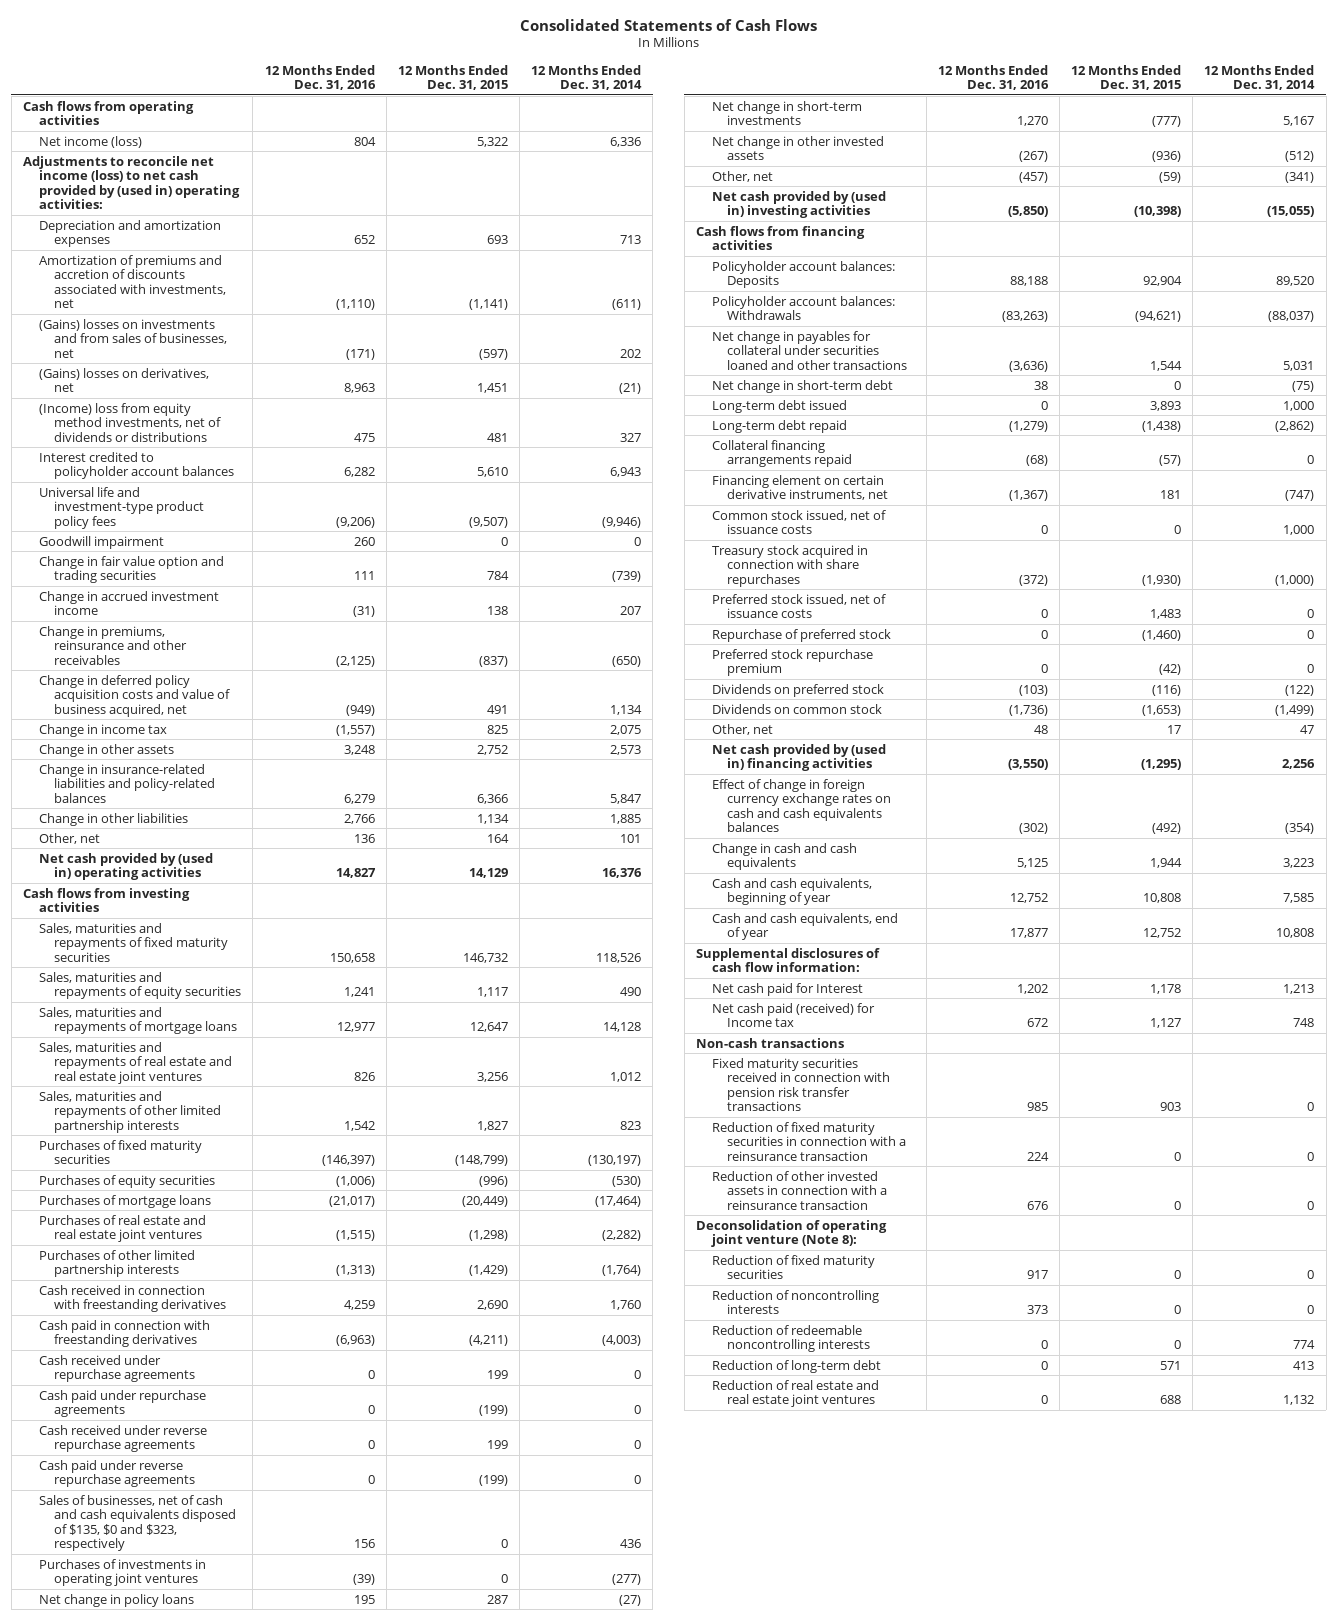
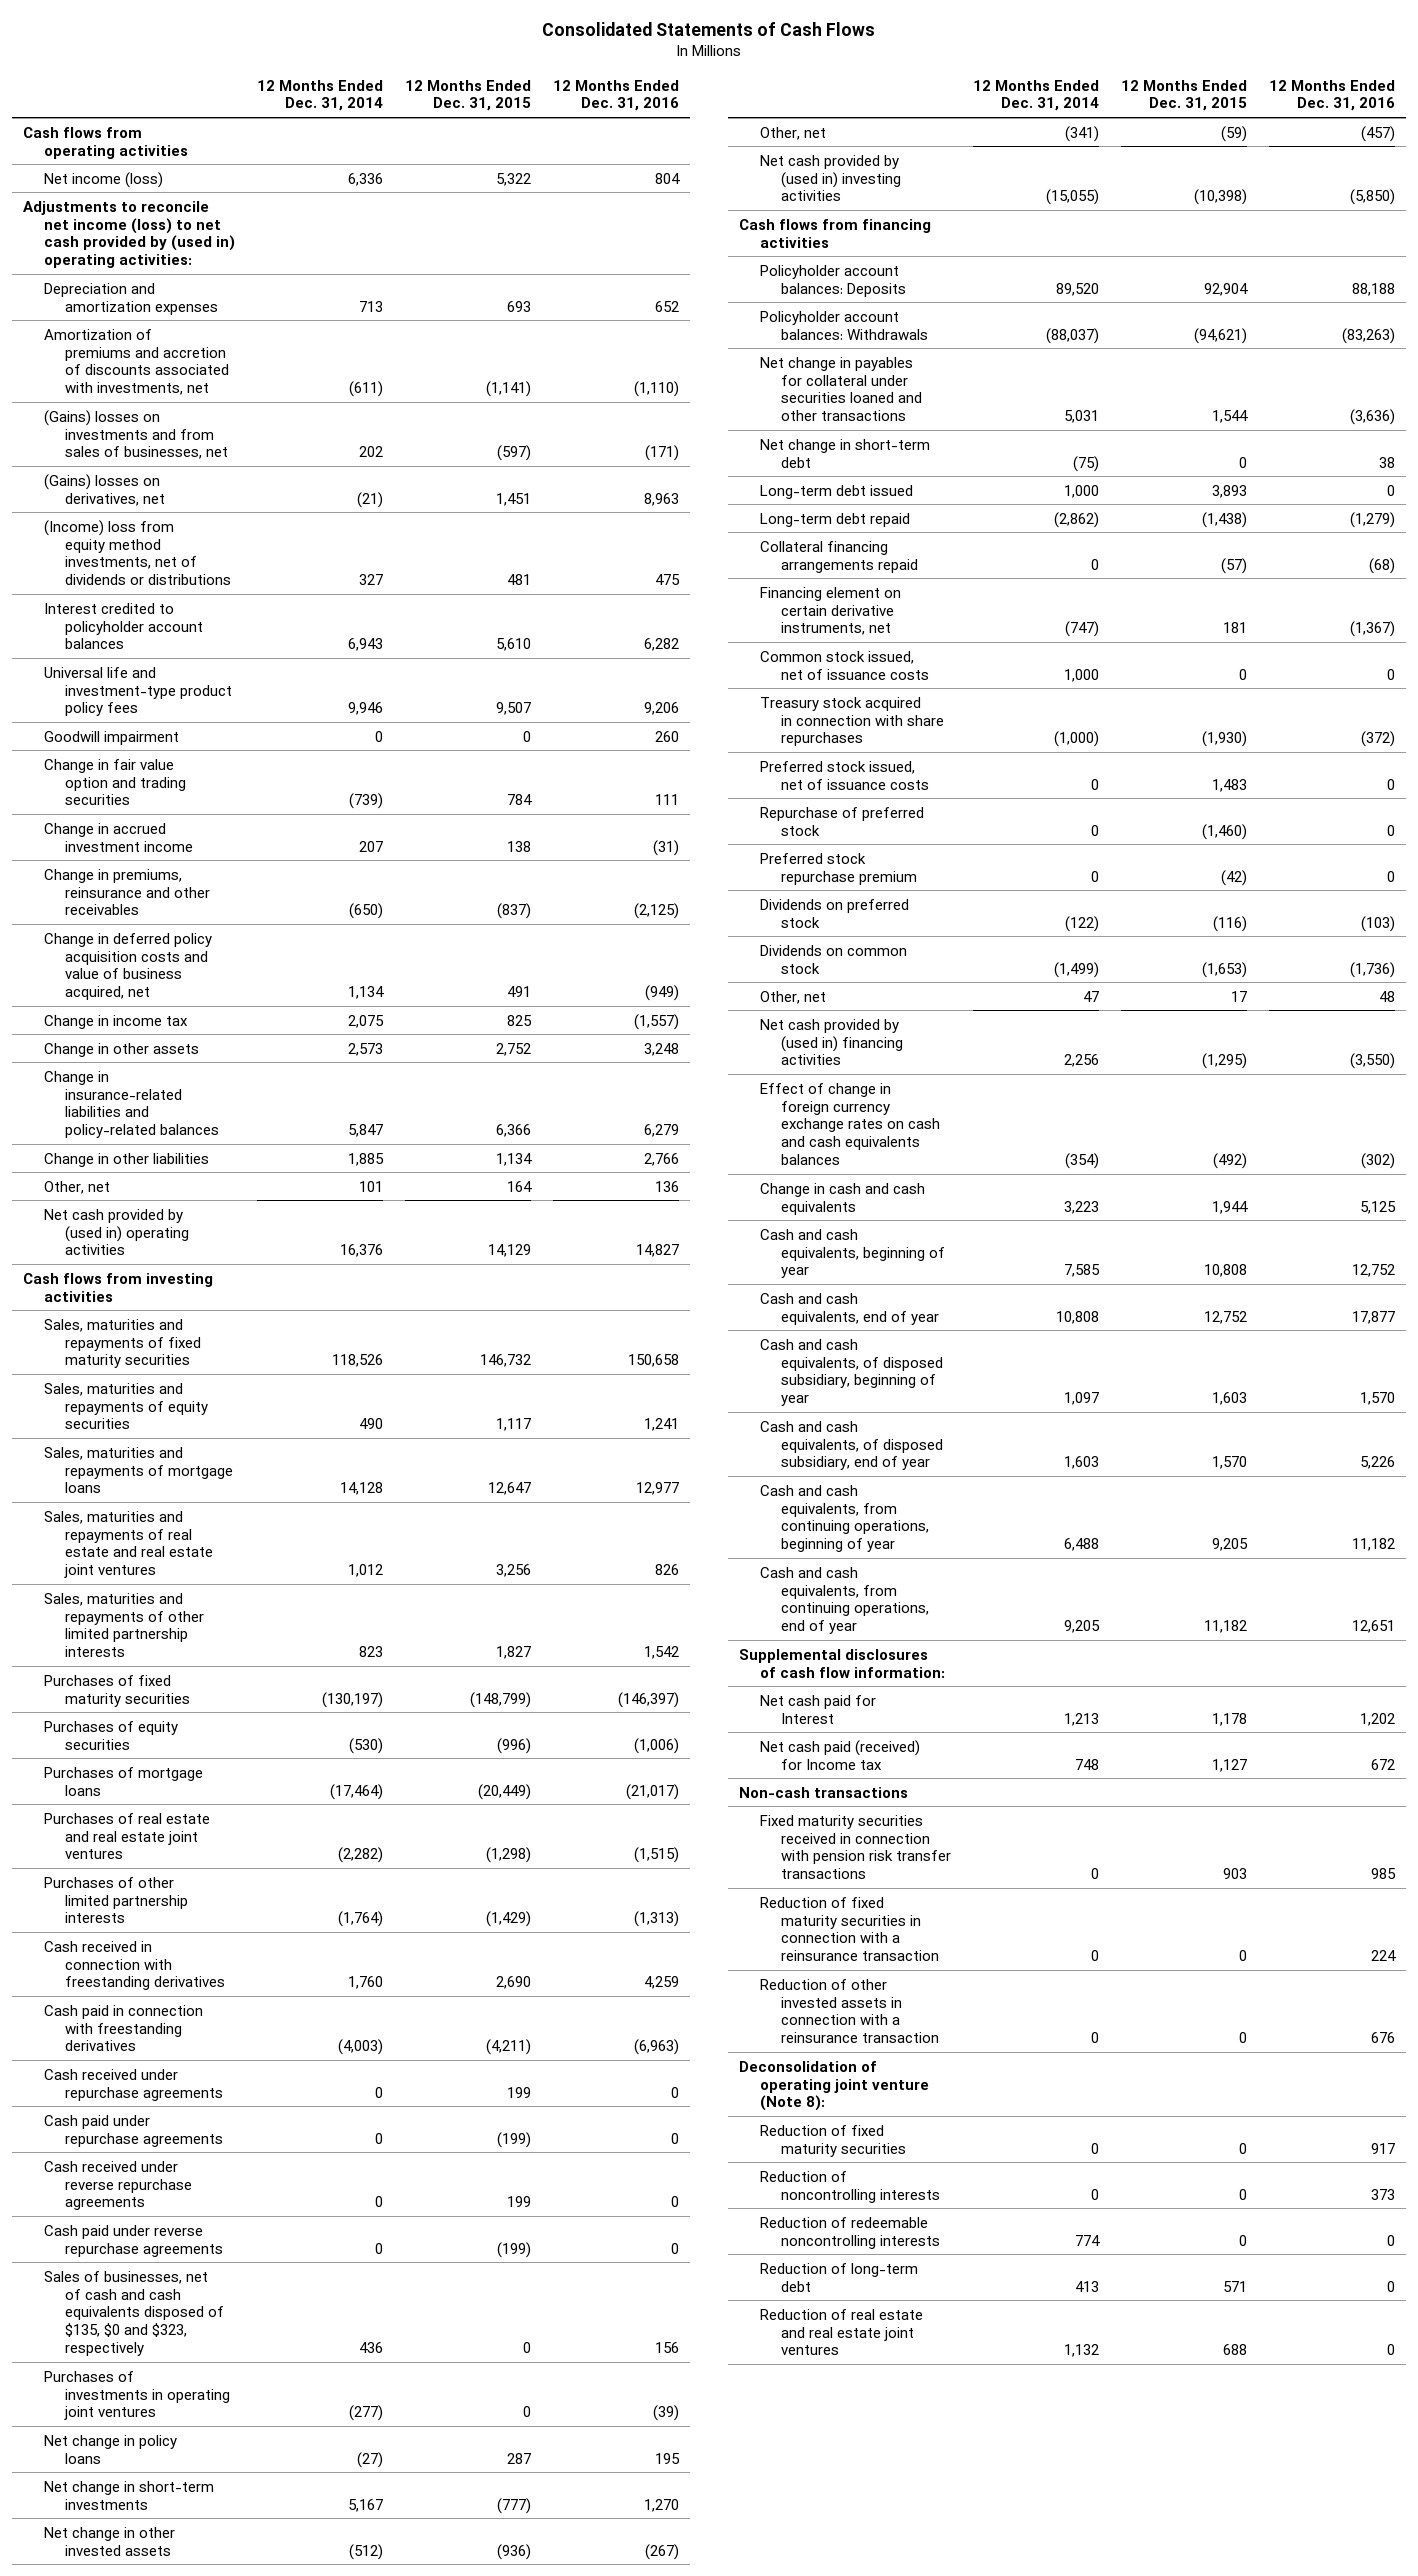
[335,516,375,528] (9,206) -> [644,702,680,716] 9,206
[468,516,508,528] (9,507) -> [496,702,532,716] 9,507
[602,516,642,528] (9,946) -> [348,702,384,716] 9,946
none -> [759,1338,943,1407] Cash and cash equivalents, of disposed subsidiary, beginning of year
none -> [759,1420,943,1471] Cash and cash equivalents, of disposed subsidiary, end of year
none -> [759,1484,929,1553] Cash and cash equivalents, from continuing operations, beginning of year
none -> [759,1566,929,1635] Cash and cash equivalents, from continuing operations, end of year

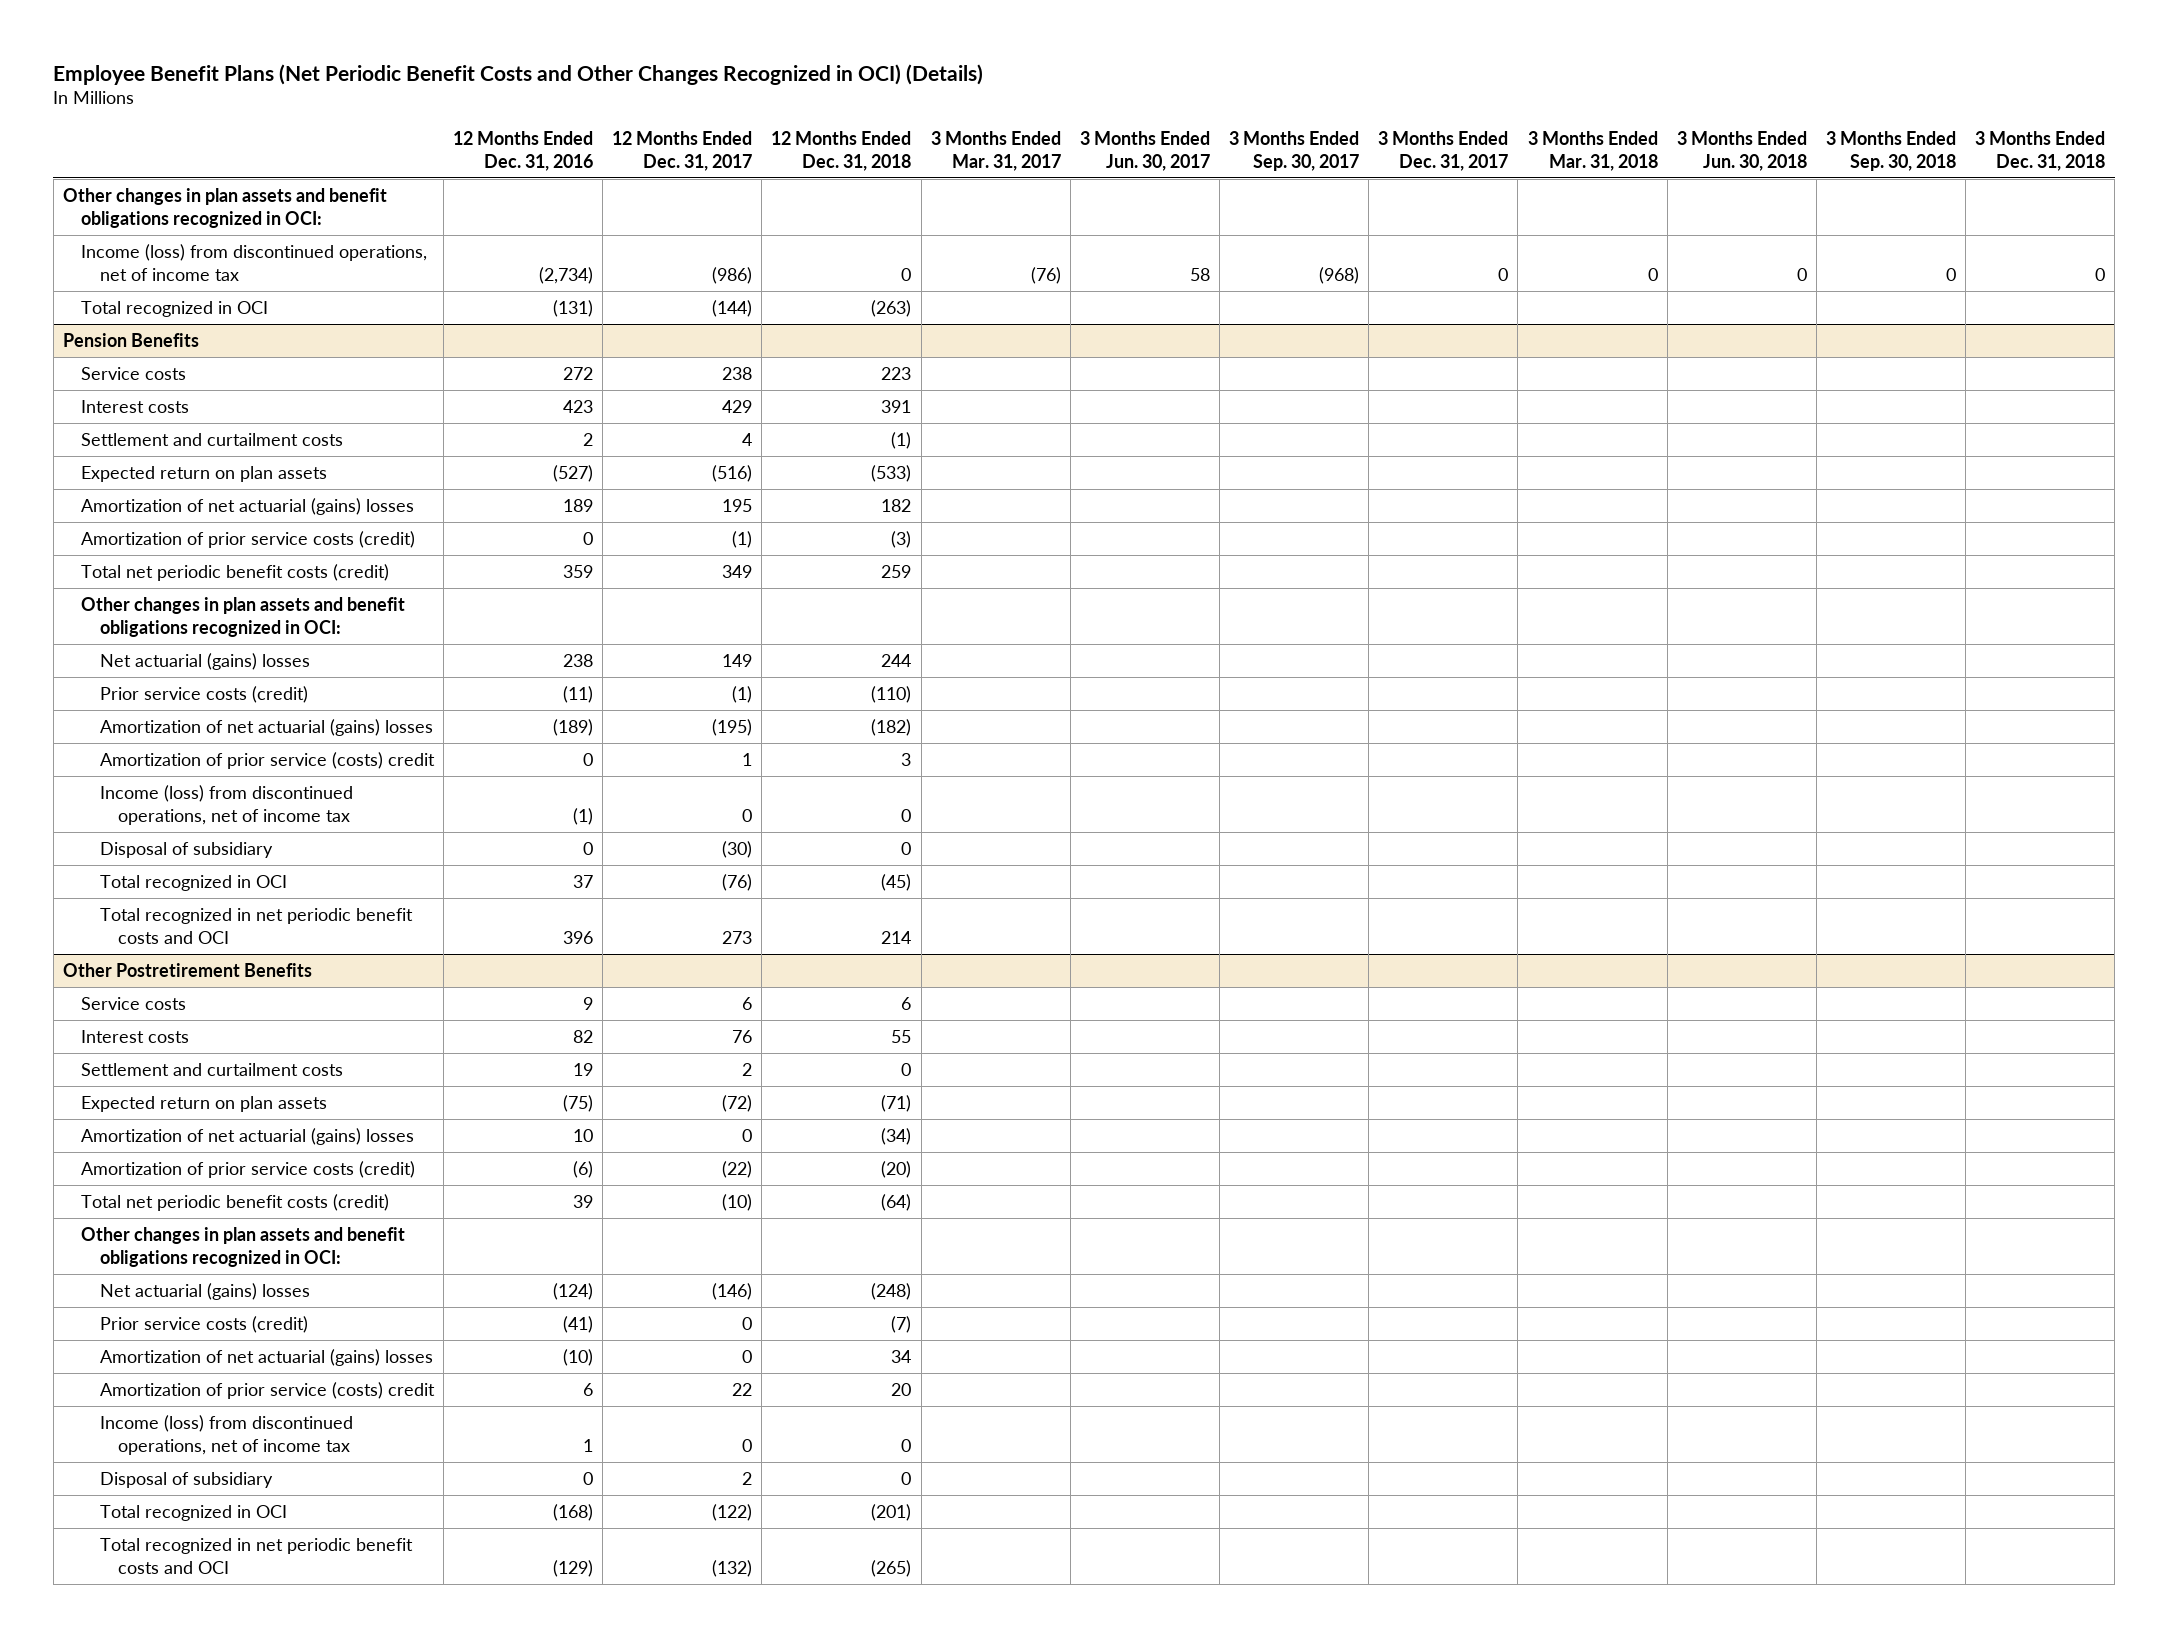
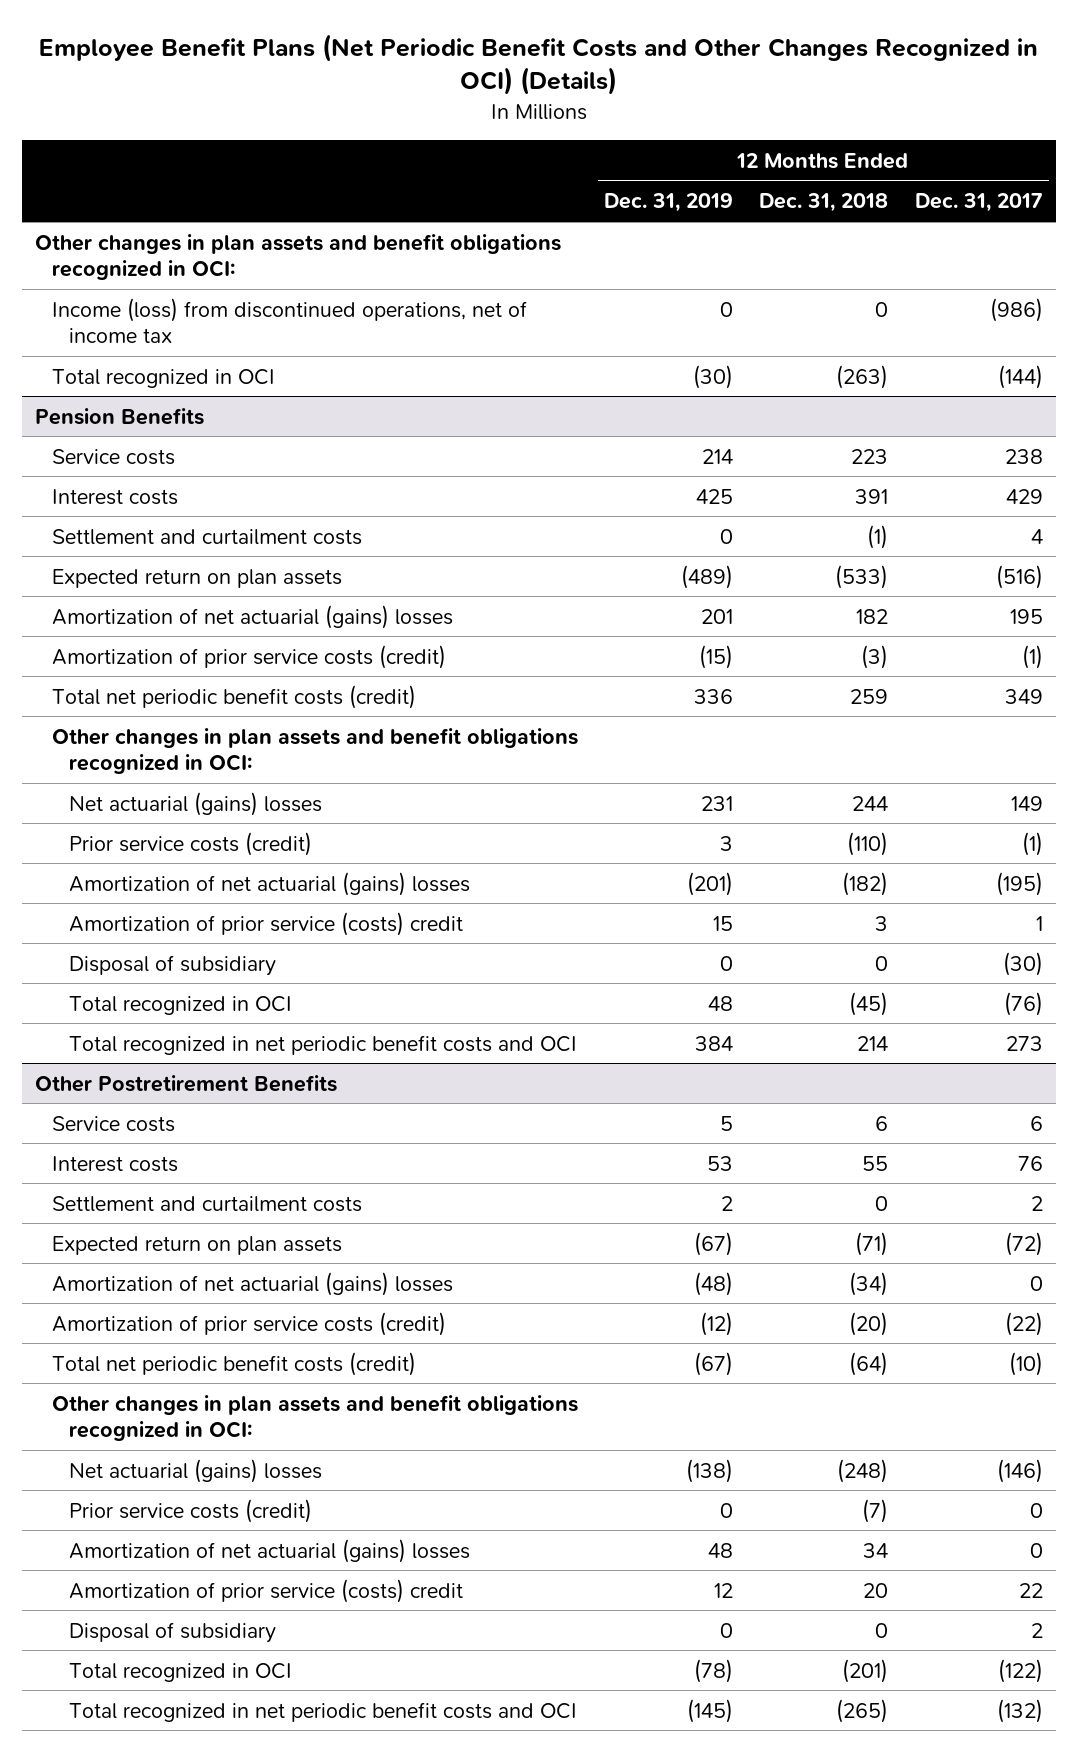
[452,130,593,171] 12 Months Ended Dec. 31, 2016 -> none
[930,130,1061,171] 3 Months Ended Mar. 31, 2017 -> none
[1079,130,1210,171] 3 Months Ended Jun. 30, 2017 -> none
[1229,130,1360,171] 3 Months Ended Sep. 30, 2017 -> none
[1378,130,1509,171] 3 Months Ended Dec. 31, 2017 -> none
[1527,130,1658,171] 3 Months Ended Mar. 31, 2018 -> none
[1676,130,1807,171] 3 Months Ended Jun. 30, 2018 -> none
[1825,130,1956,171] 3 Months Ended Sep. 30, 2018 -> none
[1975,130,2106,171] 3 Months Ended Dec. 31, 2018 -> none
none -> [604,193,734,213] Dec. 31, 2019
[99,784,353,825] Income (loss) from discontinued operations, net of income tax -> none
[99,1414,353,1455] Income (loss) from discontinued operations, net of income tax -> none

